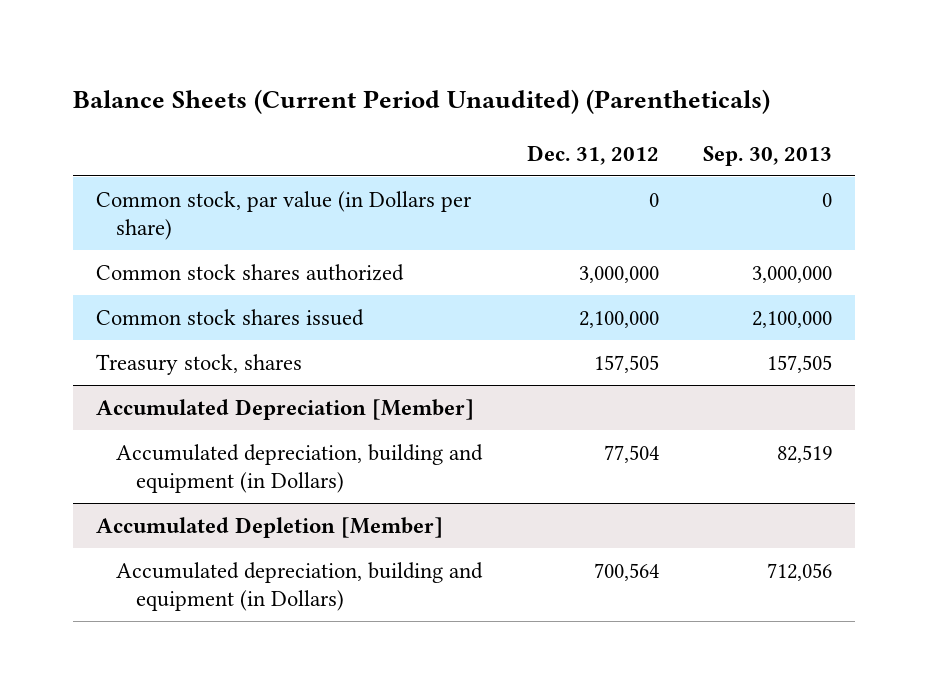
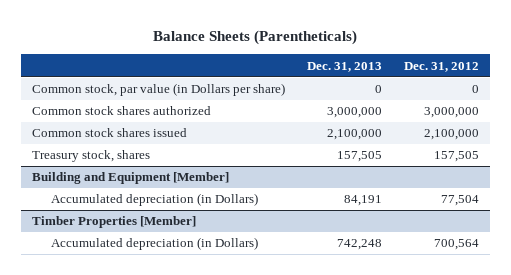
[73,89,771,115] Balance Sheets (Current Period Unaudited) (Parentheticals) -> [153,30,358,46] Balance Sheets (Parentheticals)
[703,145,833,166] Sep. 30, 2013 -> none
none -> [306,61,382,72] Dec. 31, 2013
[95,398,474,420] Accumulated Depreciation [Member] -> none
[95,516,443,538] Accumulated Depletion [Member] -> none
none -> [31,172,229,185] Building and Equipment [Member]
[115,443,483,494] Accumulated depreciation, building and equipment (in Dollars) -> [51,193,259,207] Accumulated depreciation (in Dollars)
none -> [31,216,196,229] Timber Properties [Member]
[115,561,483,612] Accumulated depreciation, building and equipment (in Dollars) -> [51,237,259,251] Accumulated depreciation (in Dollars)

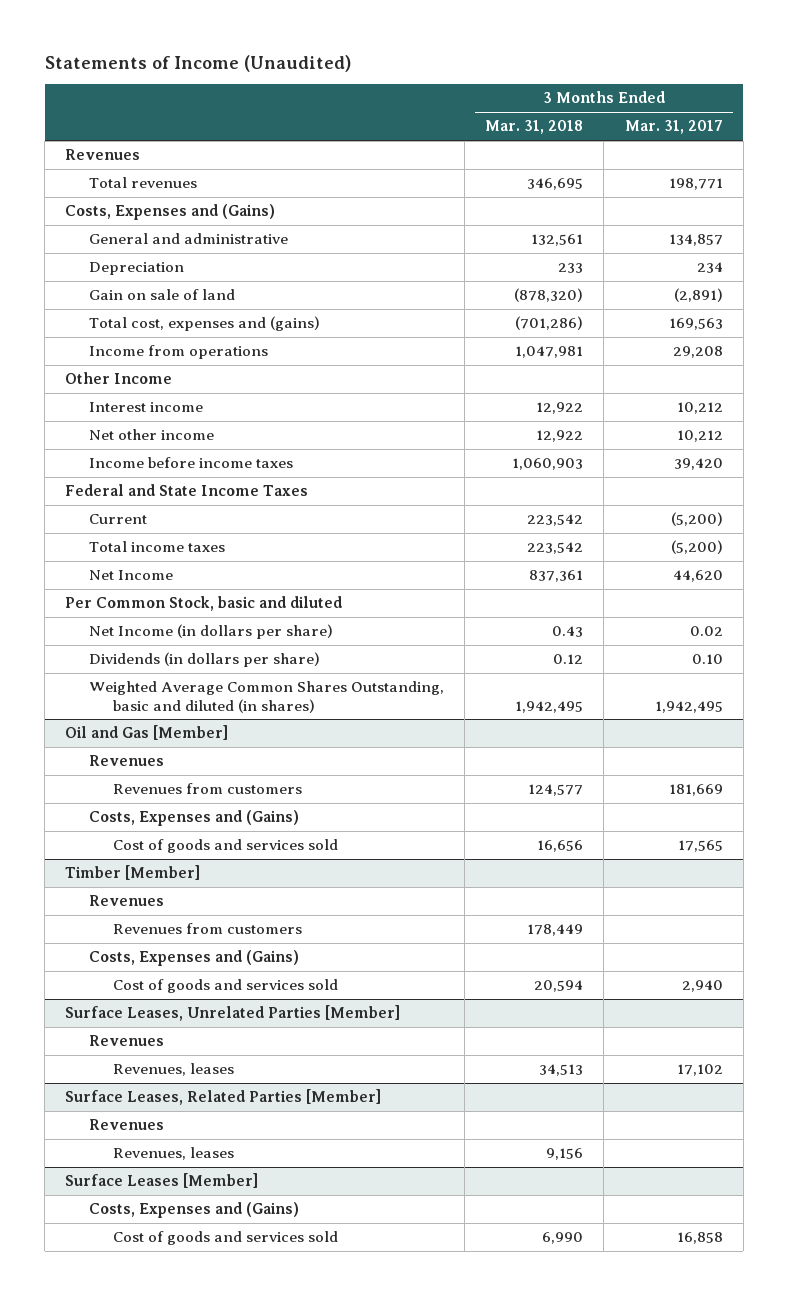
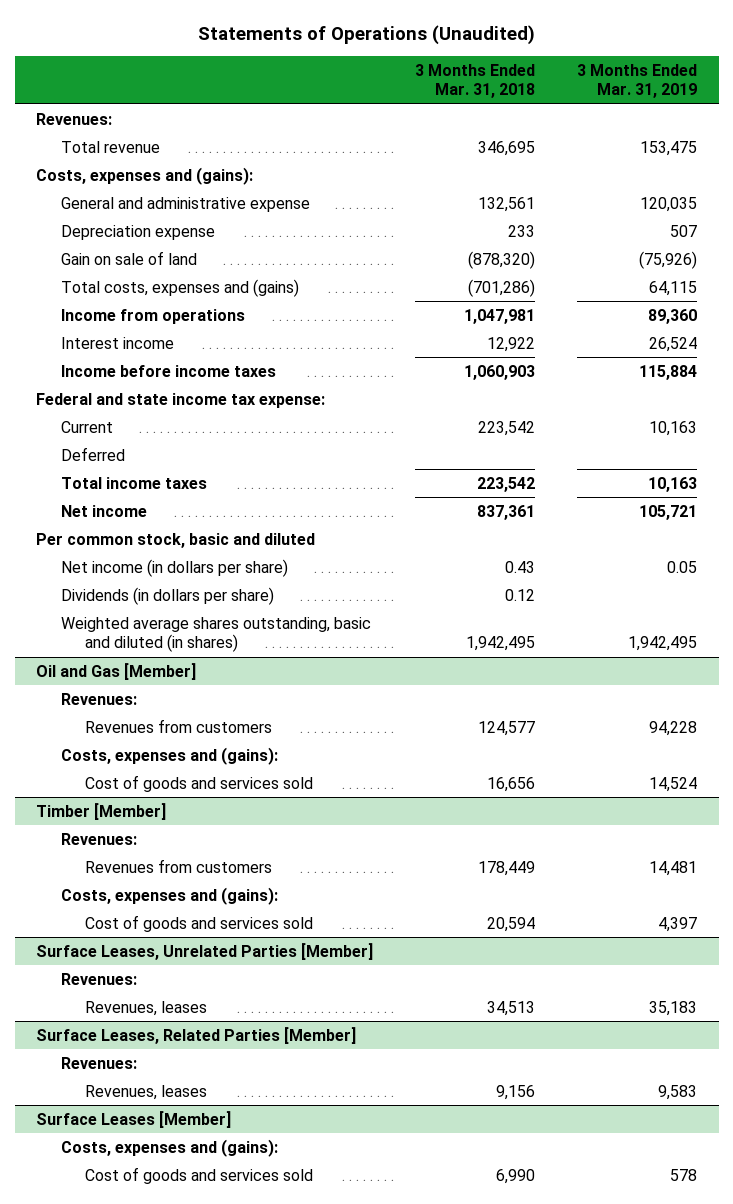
[44,54,351,72] Statements of Income (Unaudited) -> [197,24,535,45] Statements of Operations (Unaudited)
[624,120,723,135] Mar. 31, 2017 -> none
none -> [577,63,698,99] 3 Months Ended Mar. 31, 2019
[65,149,141,161] Revenues -> [35,112,112,125] Revenues:
[88,177,197,189] Total revenues -> [60,140,160,153] Total revenue
[65,204,276,221] Costs, Expenses and (Gains) -> [35,166,253,185] Costs, expenses and (gains):
[88,233,288,245] General and administrative -> [60,196,310,212] General and administrative expense
[88,262,184,276] Depreciation -> [60,224,215,240] Depreciation expense
[88,316,320,332] Total cost, expenses and (gains) -> [60,278,299,297] Total costs, expenses and (gains)
[65,372,173,385] Other Income -> none
[88,429,214,441] Net other income -> none
[65,484,309,497] Federal and State Income Taxes -> [35,392,325,408] Federal and state income tax expense:
none -> [60,446,125,461] Deferred
[88,570,173,581] Net Income -> [60,504,147,517] Net income
[65,596,343,612] Per Common Stock, basic and diluted -> [35,532,315,548] Per common stock, basic and diluted
[88,624,333,640] Net Income (in dollars per share) -> [60,558,288,577] Net income (in dollars per share)
[88,681,444,713] Weighted Average Common Shares Outstanding, basic and diluted (in shares) -> [60,616,371,653] Weighted average shares outstanding, basic and diluted (in shares)
[88,755,164,767] Revenues -> [60,692,137,705] Revenues:
[88,810,299,827] Costs, Expenses and (Gains) -> [60,746,278,765] Costs, expenses and (gains):
[88,895,164,907] Revenues -> [60,832,137,845] Revenues:
[88,950,299,967] Costs, Expenses and (Gains) -> [60,886,278,905] Costs, expenses and (gains):
[88,1035,164,1047] Revenues -> [60,972,137,985] Revenues:
[88,1119,164,1131] Revenues -> [60,1056,137,1069] Revenues:
[88,1202,299,1219] Costs, Expenses and (Gains) -> [60,1138,278,1157] Costs, expenses and (gains):

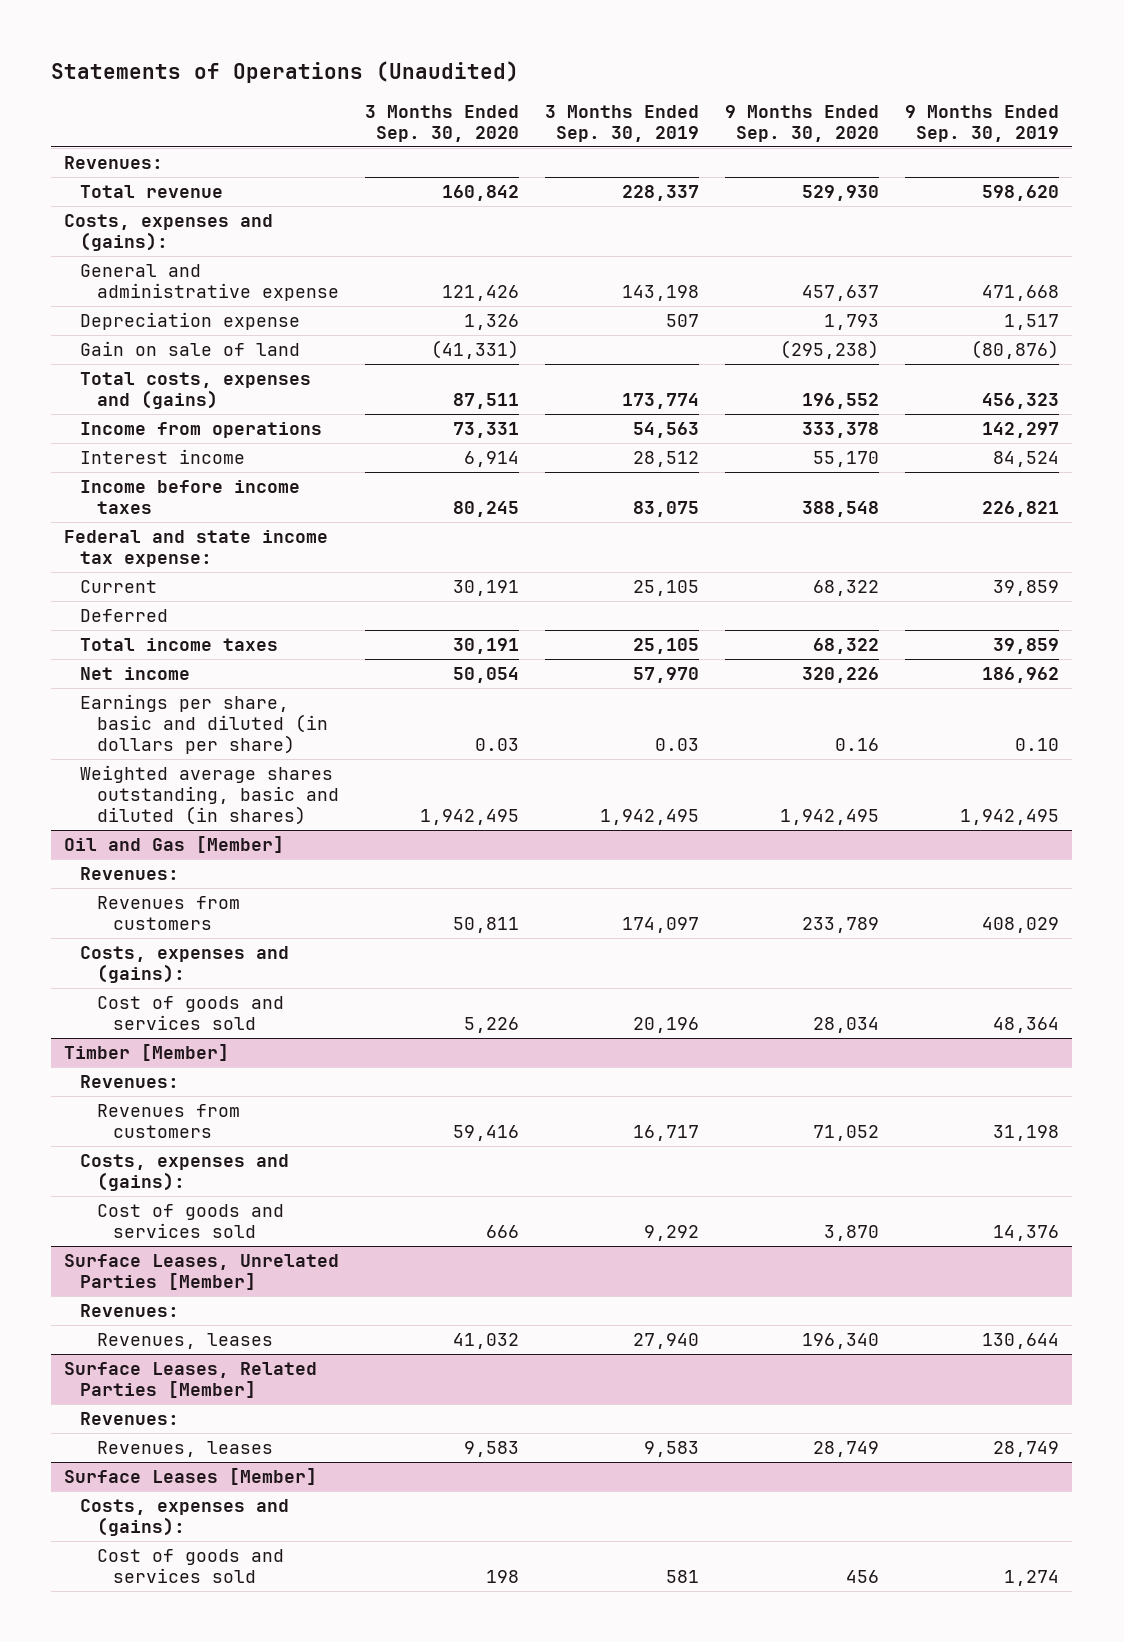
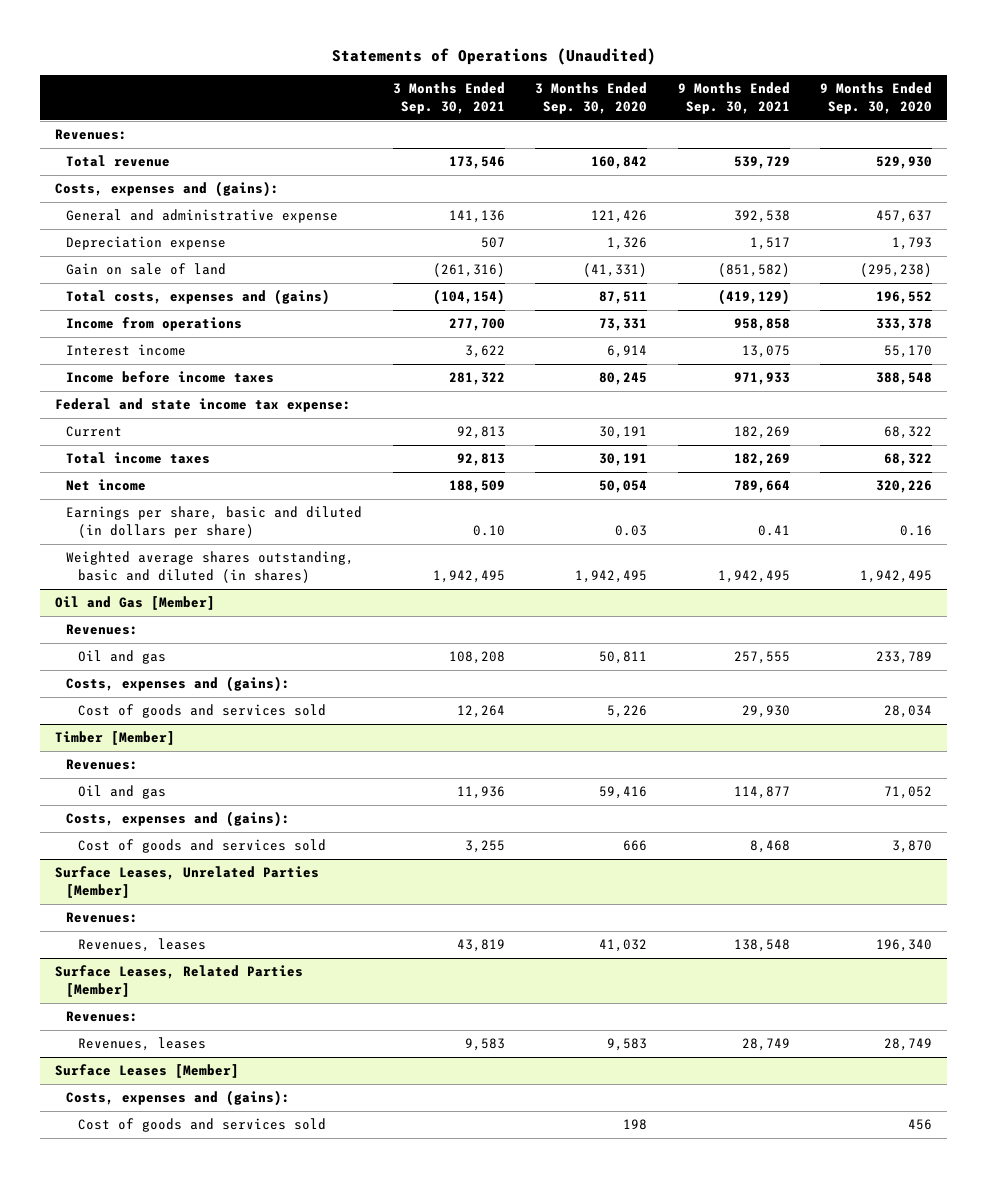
[545,104,700,143] 3 Months Ended Sep. 30, 2019 -> none
[905,104,1060,143] 9 Months Ended Sep. 30, 2019 -> none
none -> [392,82,505,114] 3 Months Ended Sep. 30, 2021
none -> [677,82,790,114] 9 Months Ended Sep. 30, 2021
[80,608,169,622] Deferred -> none
[96,895,240,931] Revenues from customers -> [77,650,166,665] Oil and gas
[96,1103,240,1139] Revenues from customers -> [77,785,166,800] Oil and gas

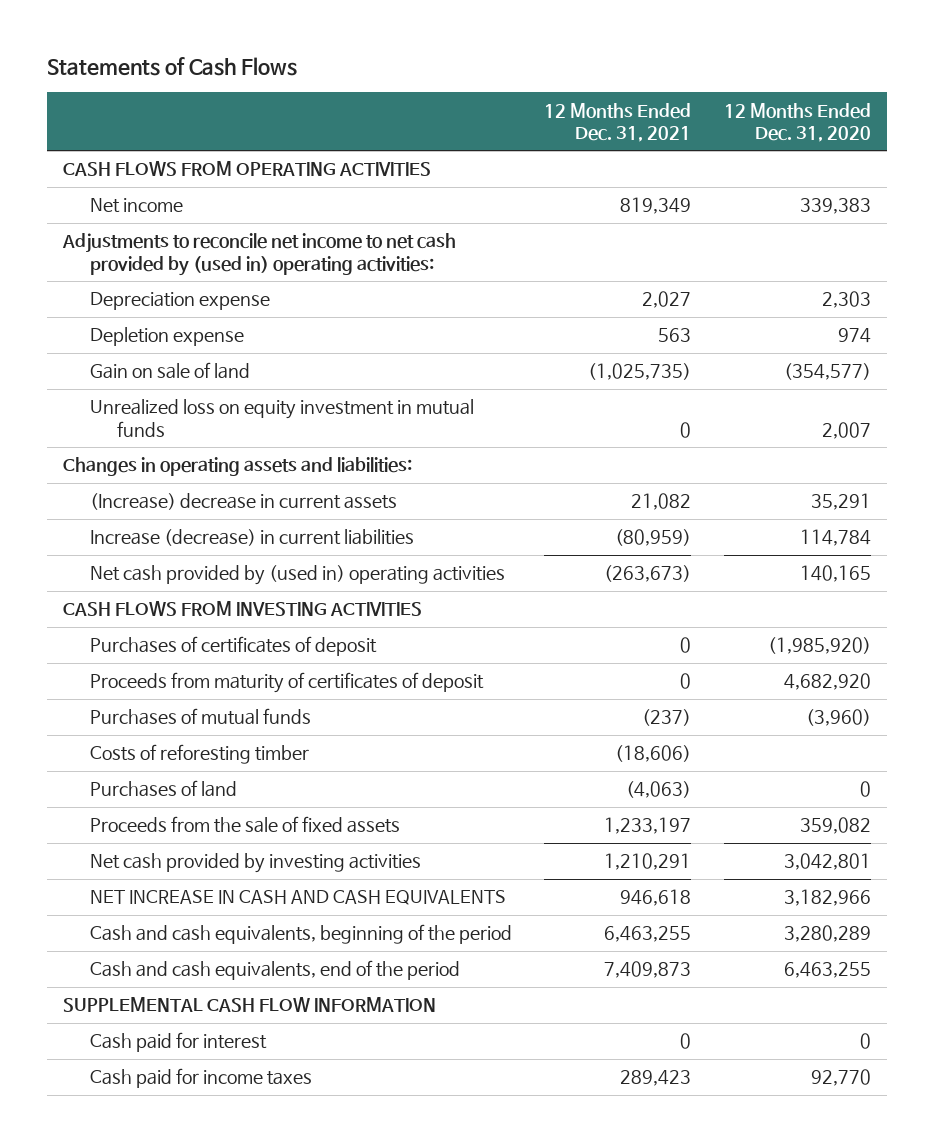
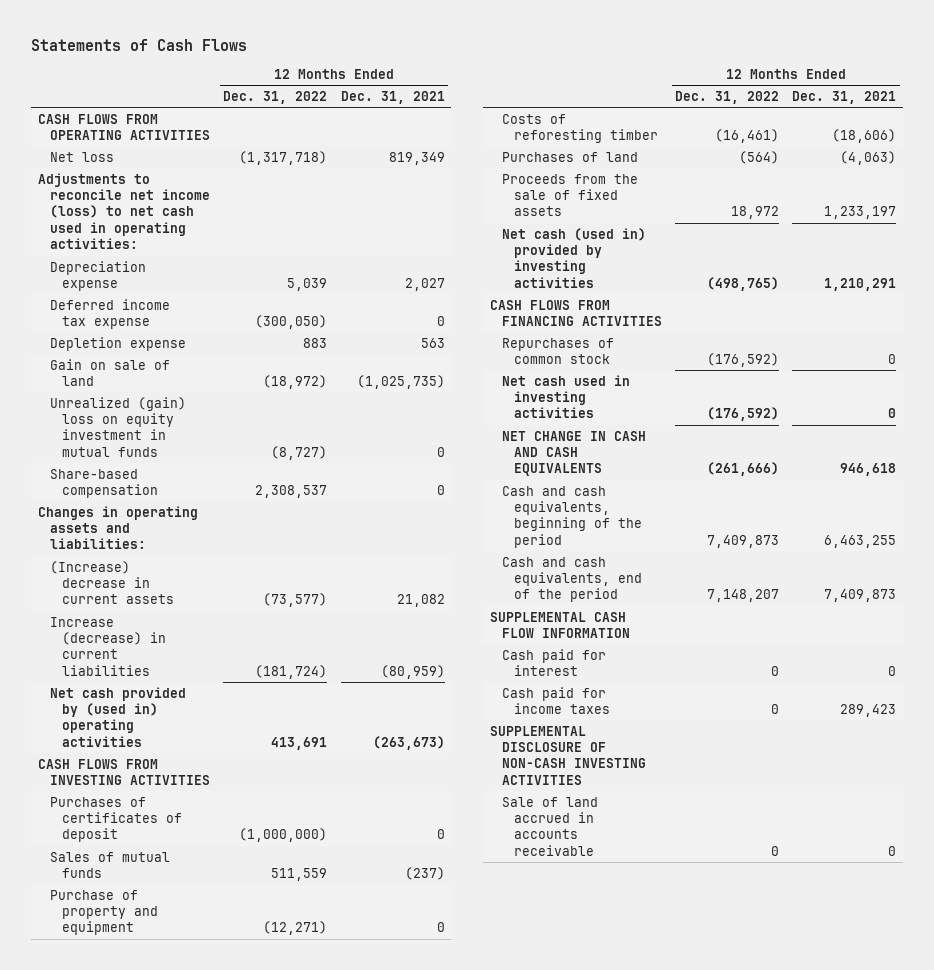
[723,102,871,142] 12 Months Ended Dec. 31, 2020 -> none
none -> [223,90,328,104] Dec. 31, 2022
[89,198,183,214] Net income -> [49,151,114,162] Net loss
[61,233,456,276] Adjustments to reconcile net income to net cash provided by (used in) operating activities: -> [37,172,210,250] Adjustments to reconcile net income (loss) to net cash used in operating activities:
none -> [49,298,170,330] Deferred income tax expense
[89,399,474,437] Unrealized loss on equity investment in mutual funds -> [49,396,186,457] Unrealized (gain) loss on equity investment in mutual funds
none -> [49,468,158,499] Share-based compensation
[89,672,484,694] Proceeds from maturity of certificates of deposit -> none
[89,708,311,726] Purchases of mutual funds -> [49,851,170,879] Sales of mutual funds
none -> [49,889,158,936] Purchase of property and equipment
[89,853,421,874] Net cash provided by investing activities -> [501,227,646,288] Net cash (used in) provided by investing activities
none -> [489,299,662,327] CASH FLOWS FROM FINANCING ACTIVITIES
none -> [501,337,614,365] Repurchases of common stock
none -> [501,374,630,419] Net cash used in investing activities
[89,890,506,906] NET INCREASE IN CASH AND CASH EQUIVALENTS -> [501,430,646,477] NET CHANGE IN CASH AND CASH EQUIVALENTS
none -> [489,725,646,785] SUPPLEMENTAL DISCLOSURE OF NON-CASH INVESTING ACTIVITIES
none -> [501,796,598,856] Sale of land accrued in accounts receivable

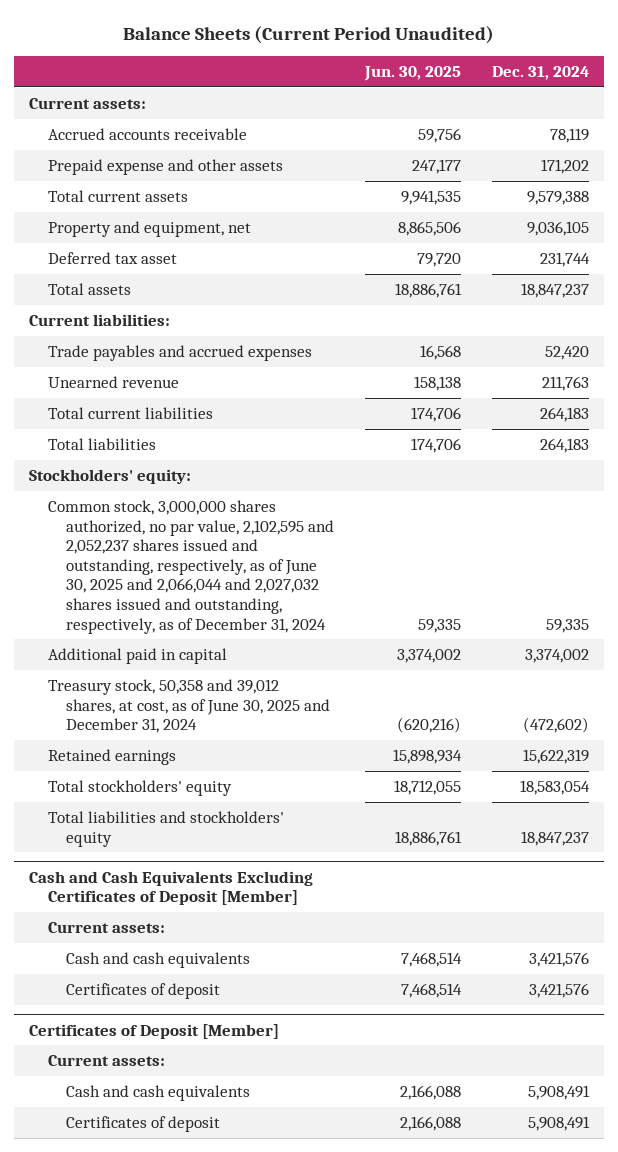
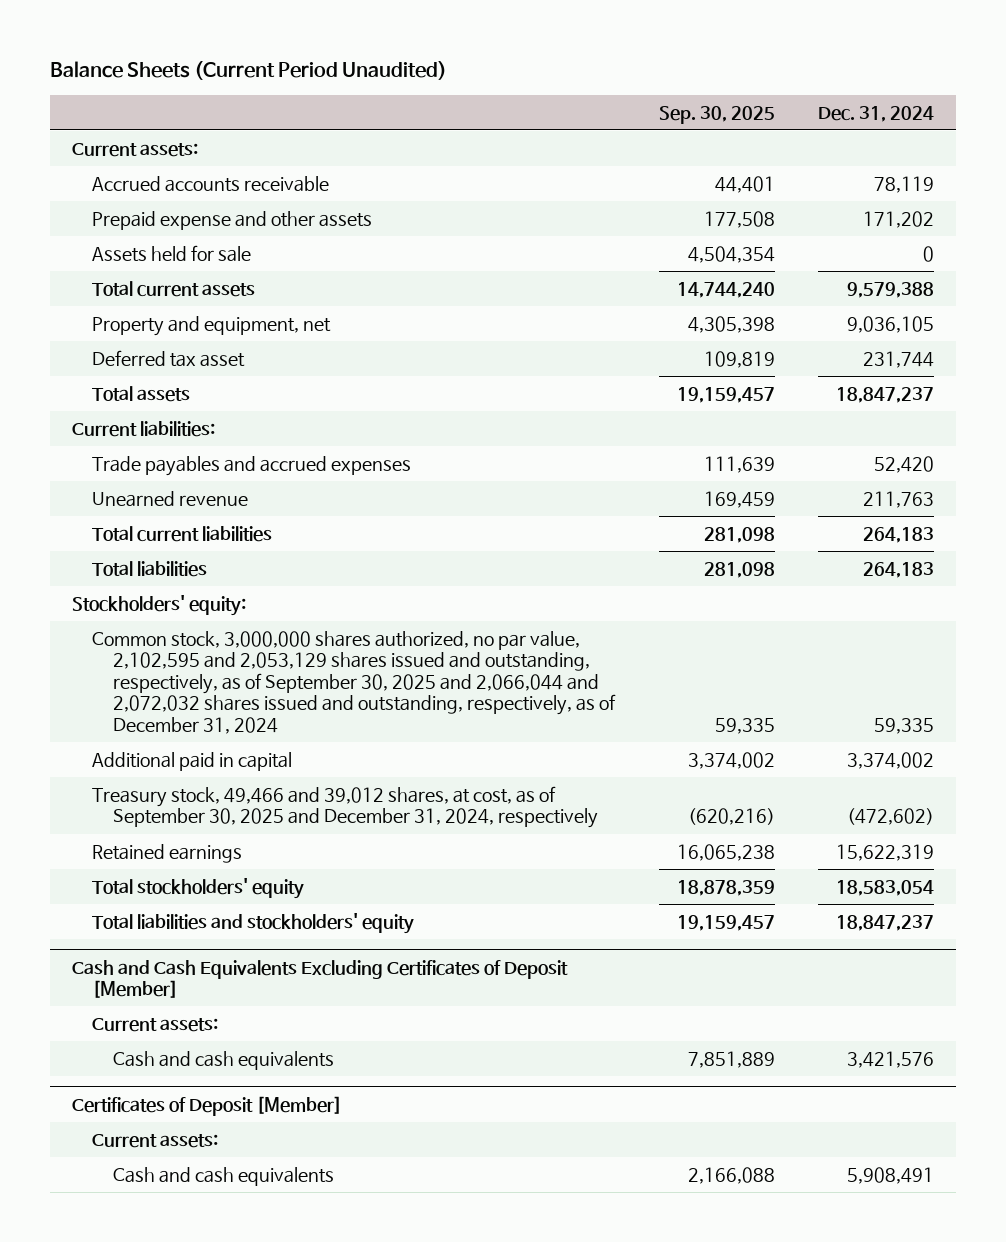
[363,66,461,82] Jun. 30, 2025 -> none
none -> [658,105,775,124] Sep. 30, 2025
none -> [92,244,252,262] Assets held for sale
[47,499,334,634] Common stock, 3,000,000 shares authorized, no par value, 2,102,595 and 2,052,237 shares issued and outstanding, respectively, as of June 30, 2025 and 2,066,044 and 2,027,032 shares issued and outstanding, respectively, as of December 31, 2024 -> [92,630,617,734] Common stock, 3,000,000 shares authorized, no par value, 2,102,595 and 2,053,129 shares issued and outstanding, respectively, as of September 30, 2025 and 2,066,044 and 2,072,032 shares issued and outstanding, respectively, as of December 31, 2024
[47,678,330,734] Treasury stock, 50,358 and 39,012 shares, at cost, as of June 30, 2025 and December 31, 2024 -> [92,785,599,829] Treasury stock, 49,466 and 39,012 shares, at cost, as of September 30, 2025 and December 31, 2024, respectively
[65,982,220,999] Certificates of deposit -> none
[65,1115,220,1132] Certificates of deposit -> none

